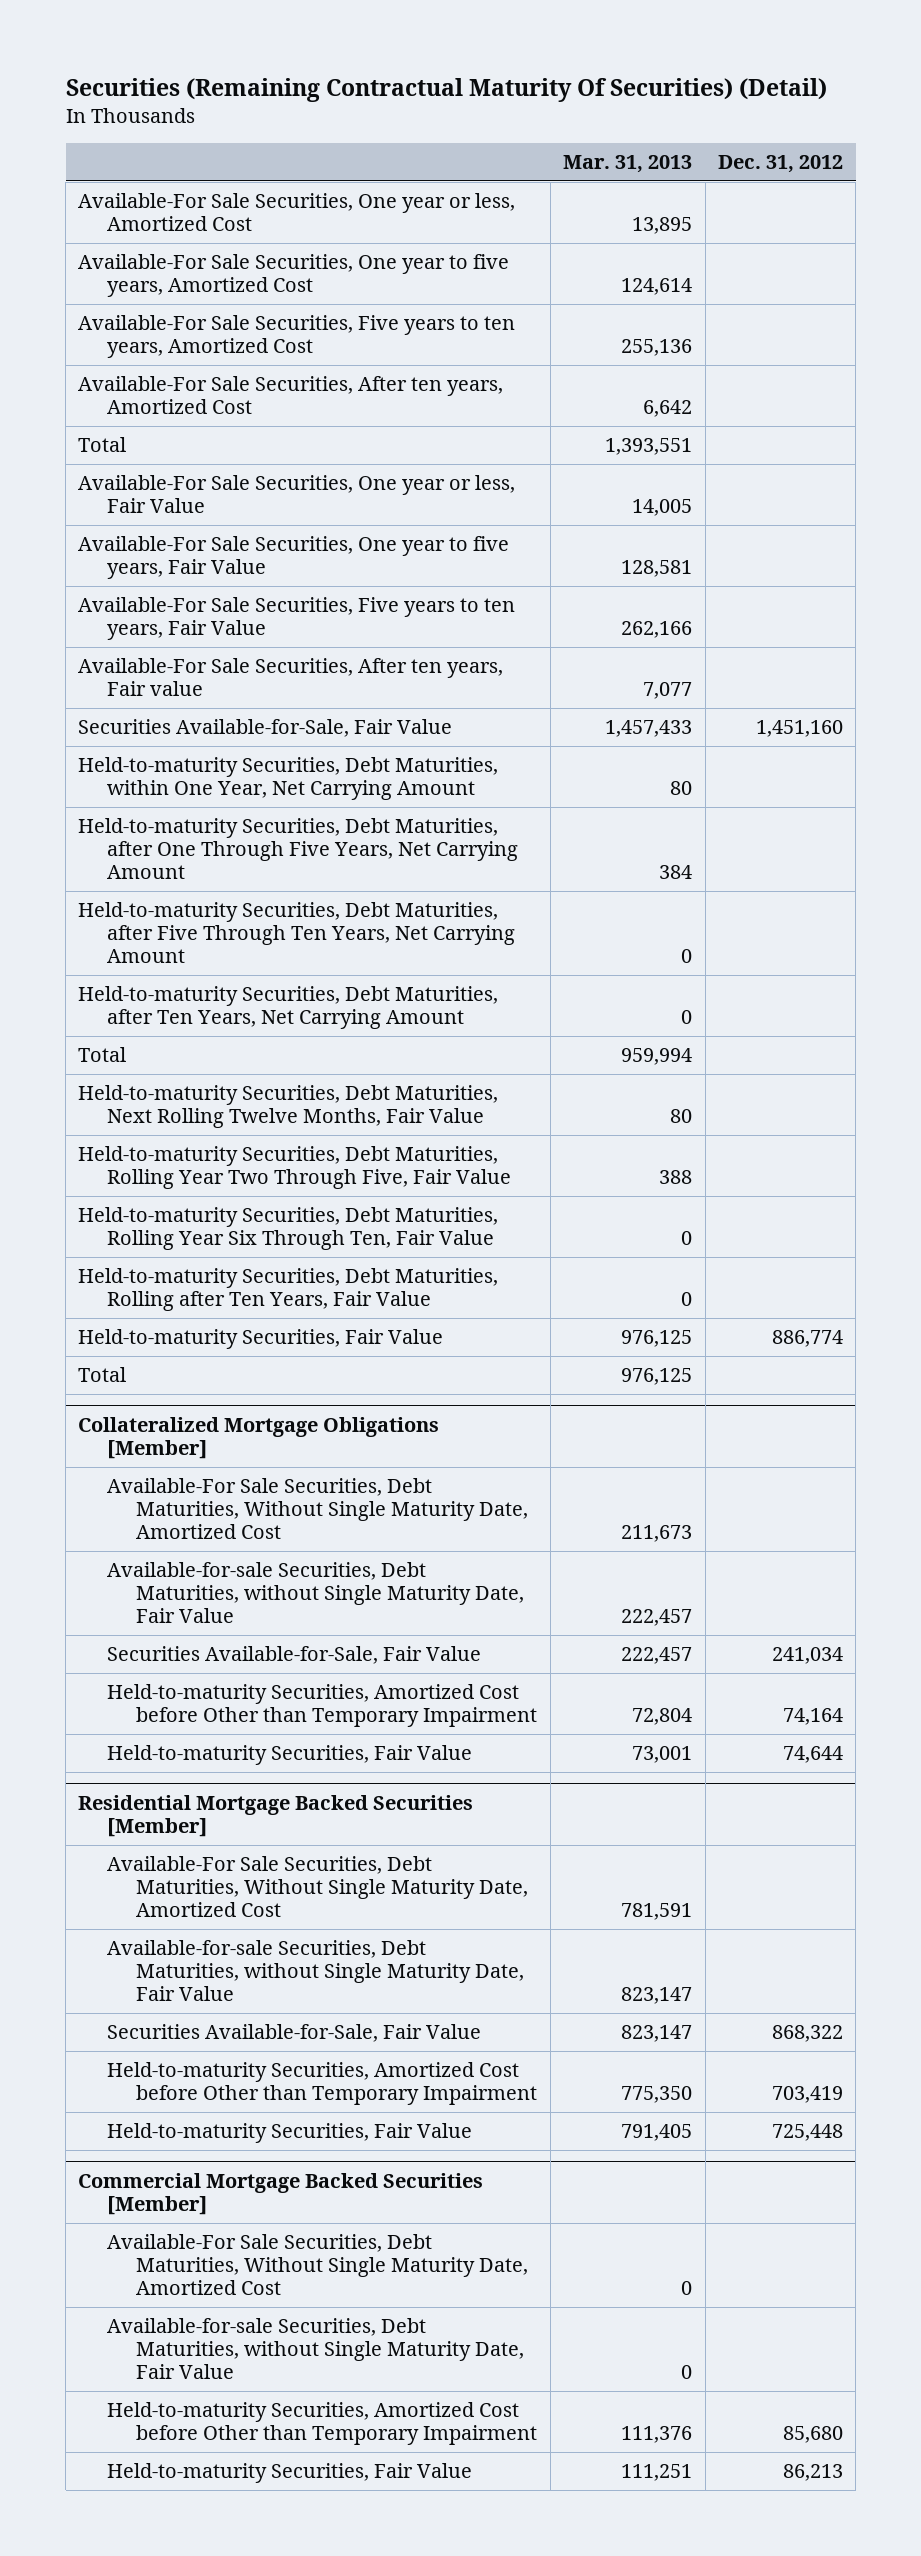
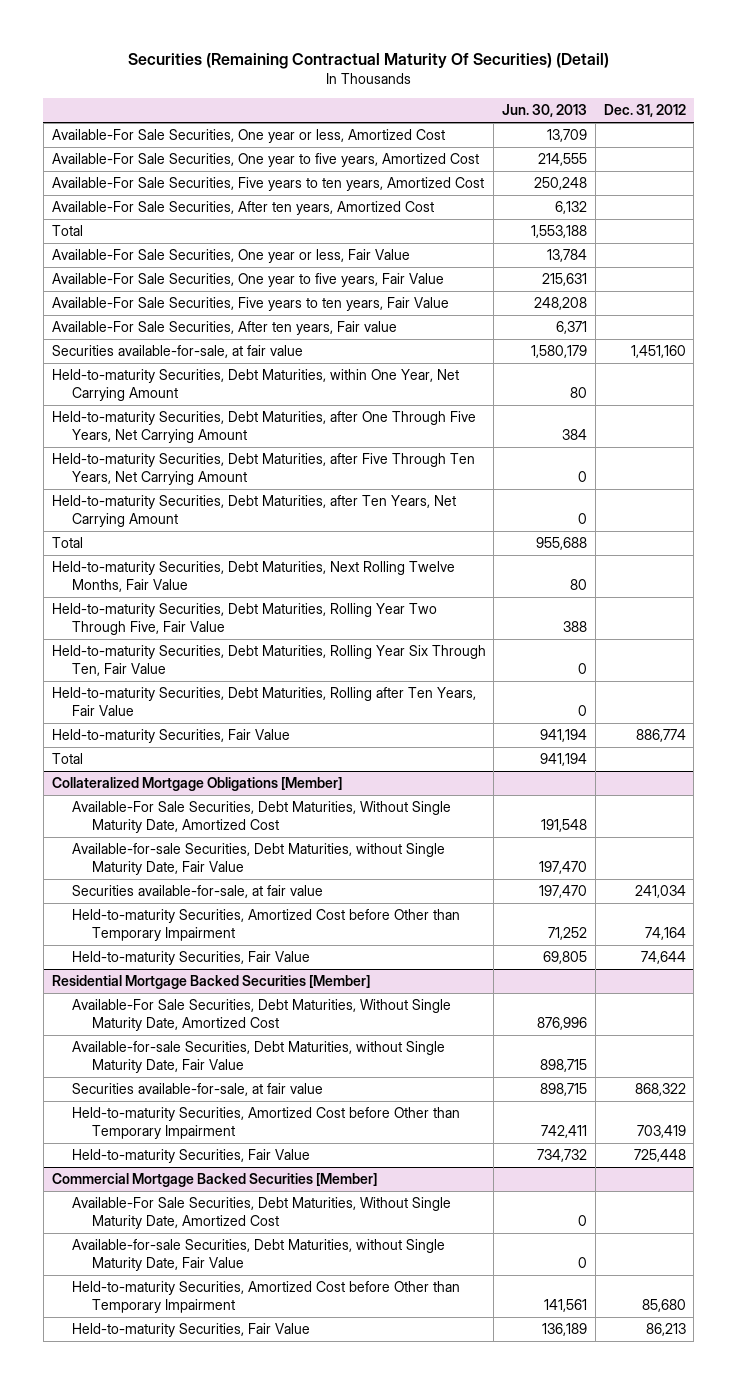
[563,155,693,174] Mar. 31, 2013 -> none
none -> [502,104,588,118] Jun. 30, 2013
[78,719,453,738] Securities Available-for-Sale, Fair Value -> [51,345,303,359] Securities available-for-sale, at fair value
[107,1646,482,1665] Securities Available-for-Sale, Fair Value -> [72,885,324,899] Securities available-for-sale, at fair value
[107,2024,482,2043] Securities Available-for-Sale, Fair Value -> [72,1083,324,1097] Securities available-for-sale, at fair value

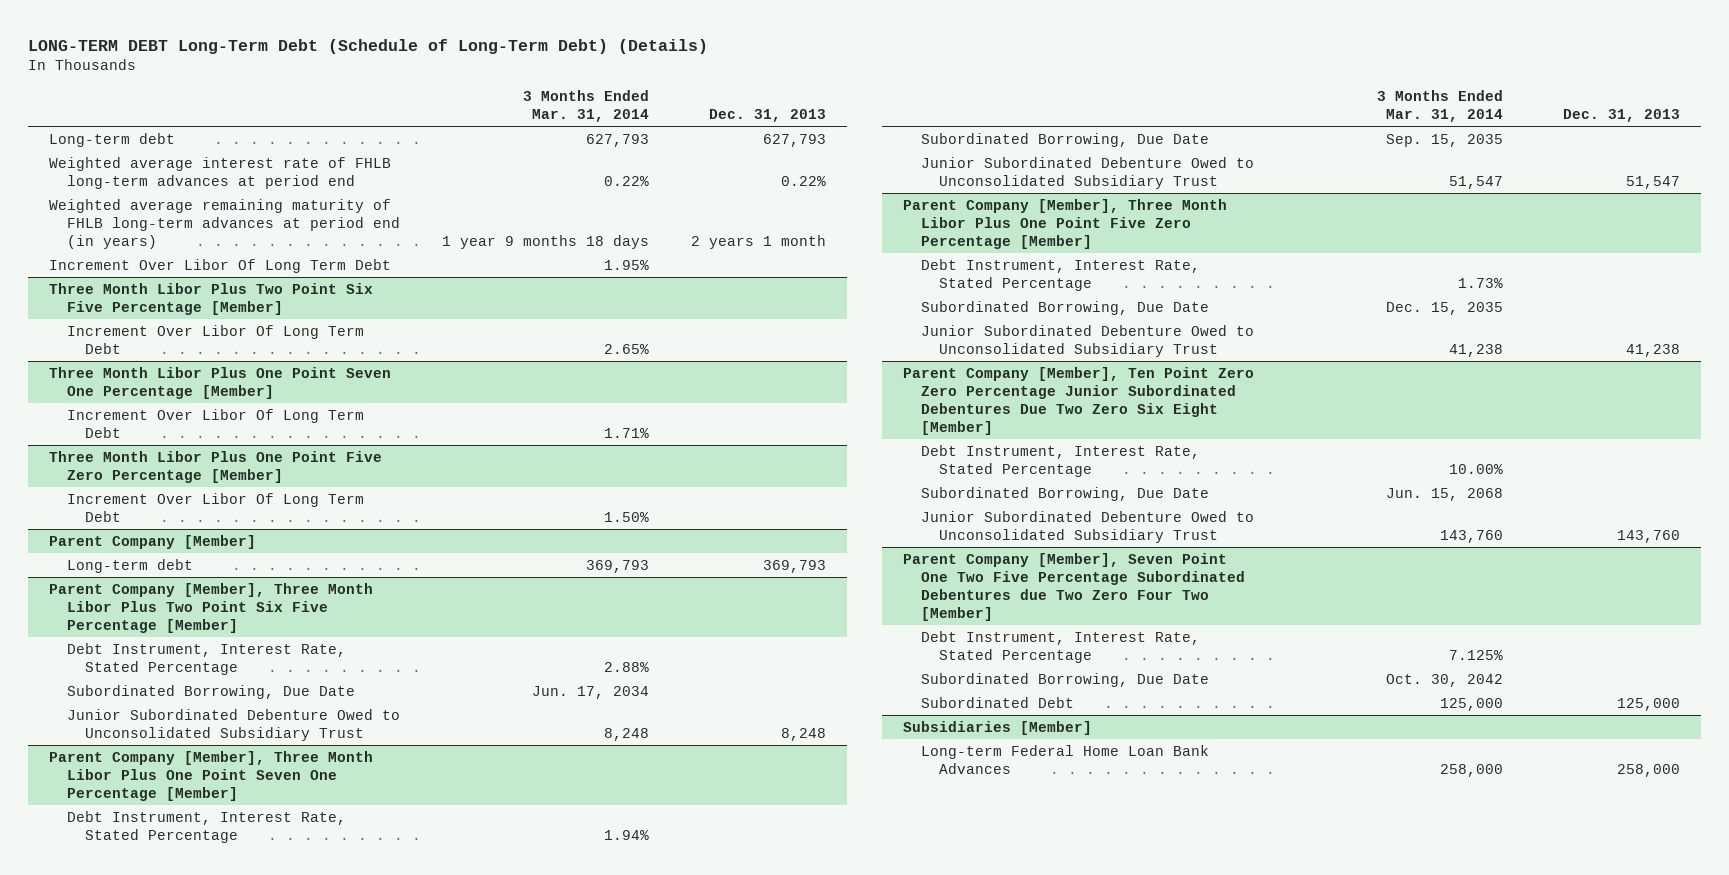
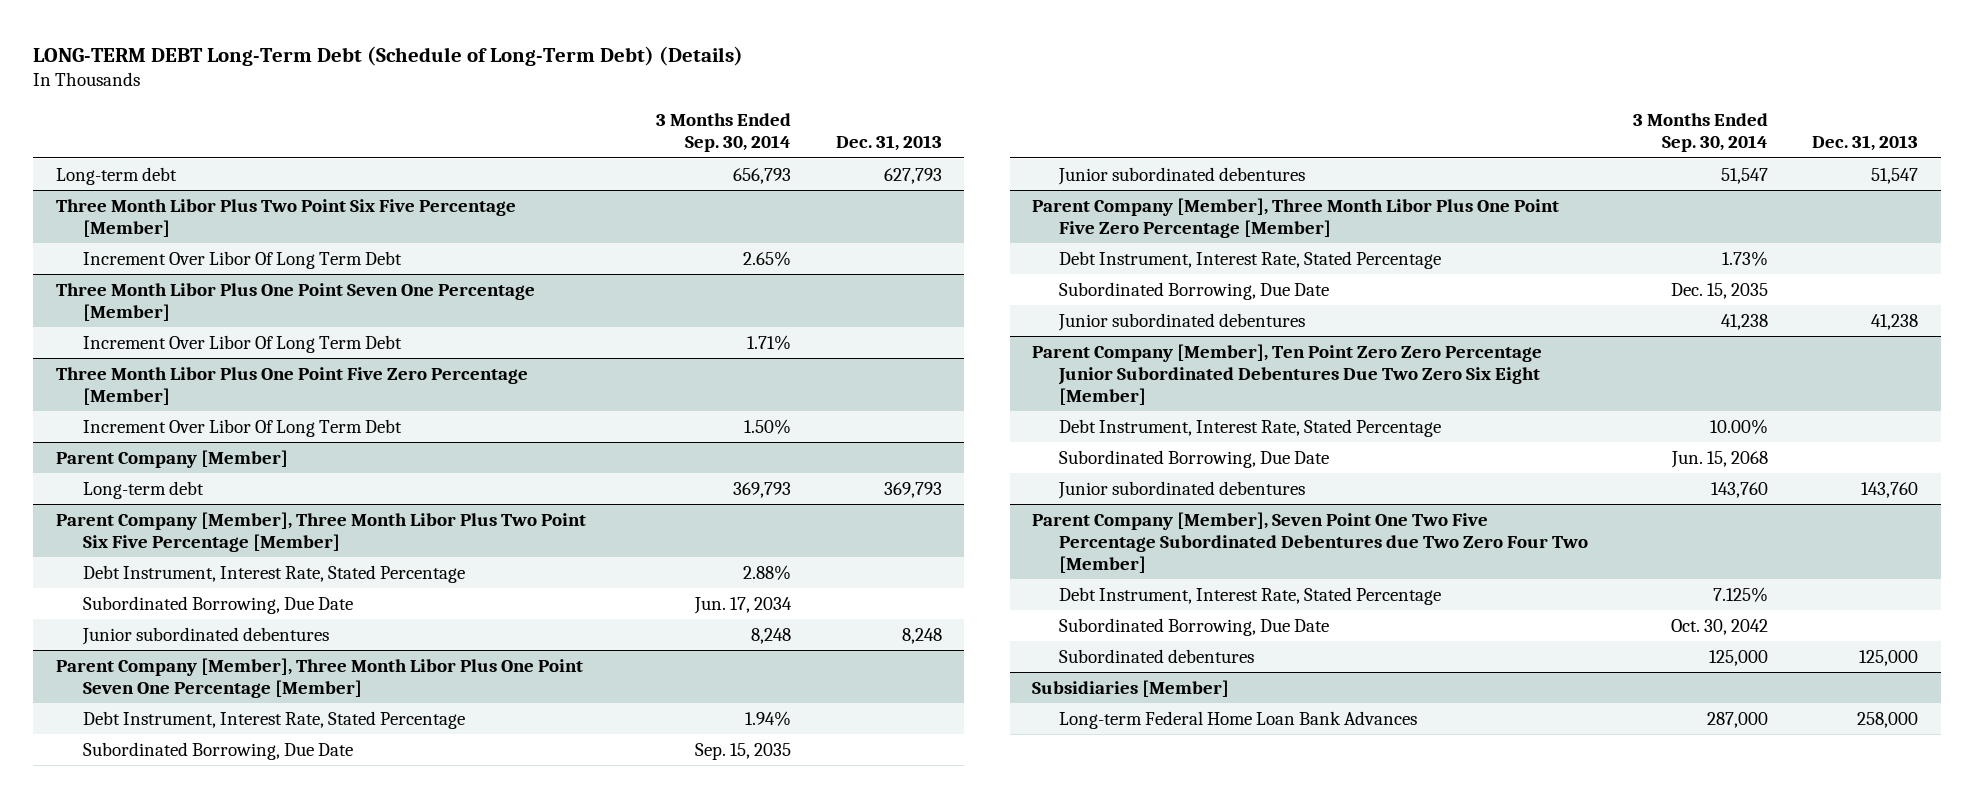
[523,90,650,122] 3 Months Ended Mar. 31, 2014 -> none
none -> [656,113,792,153] 3 Months Ended Sep. 30, 2014
[49,156,392,189] Weighted average interest rate of FHLB long-term advances at period end -> none
[49,198,401,249] Weighted average remaining maturity of FHLB long-term advances at period end (in years) -> none
[49,258,392,273] Increment Over Libor Of Long Term Debt -> none
[67,708,401,741] Junior Subordinated Debenture Owed to Unconsolidated Subsidiary Trust -> [81,626,329,645] Junior subordinated debentures
[921,156,1255,189] Junior Subordinated Debenture Owed to Unconsolidated Subsidiary Trust -> [1057,166,1305,185] Junior subordinated debentures
[921,324,1255,357] Junior Subordinated Debenture Owed to Unconsolidated Subsidiary Trust -> [1057,312,1305,331] Junior subordinated debentures
[921,510,1255,543] Junior Subordinated Debenture Owed to Unconsolidated Subsidiary Trust -> [1057,480,1305,499] Junior subordinated debentures
[921,696,1075,708] Subordinated Debt -> [1058,648,1254,663] Subordinated debentures

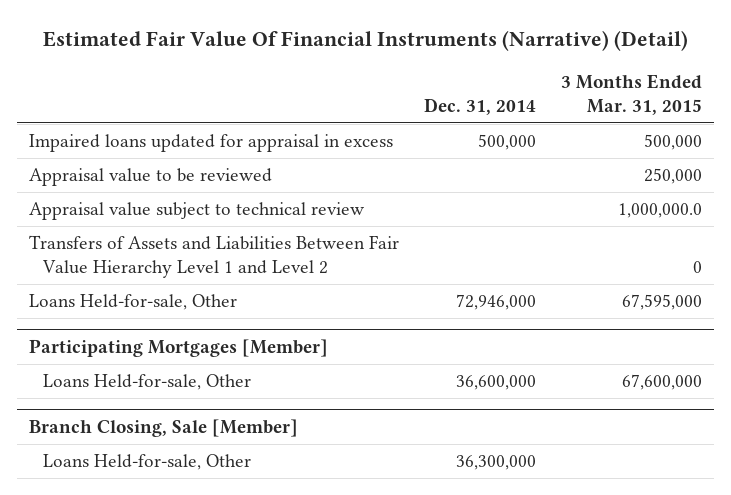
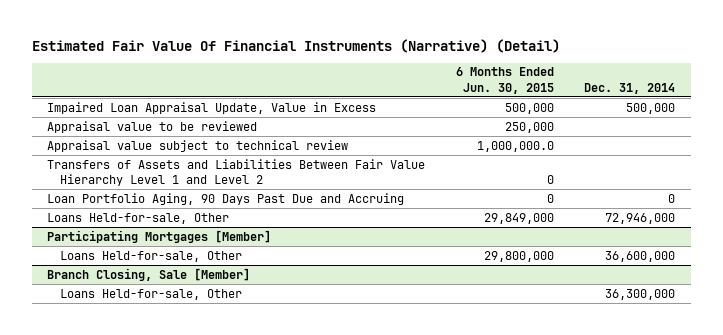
[561,74,703,115] 3 Months Ended Mar. 31, 2015 -> none
none -> [455,67,554,94] 6 Months Ended Jun. 30, 2015
[29,134,394,153] Impaired loans updated for appraisal in excess -> [47,101,377,114] Impaired Loan Appraisal Update, Value in Excess
none -> [47,192,405,205] Loan Portfolio Aging, 90 Days Past Due and Accruing

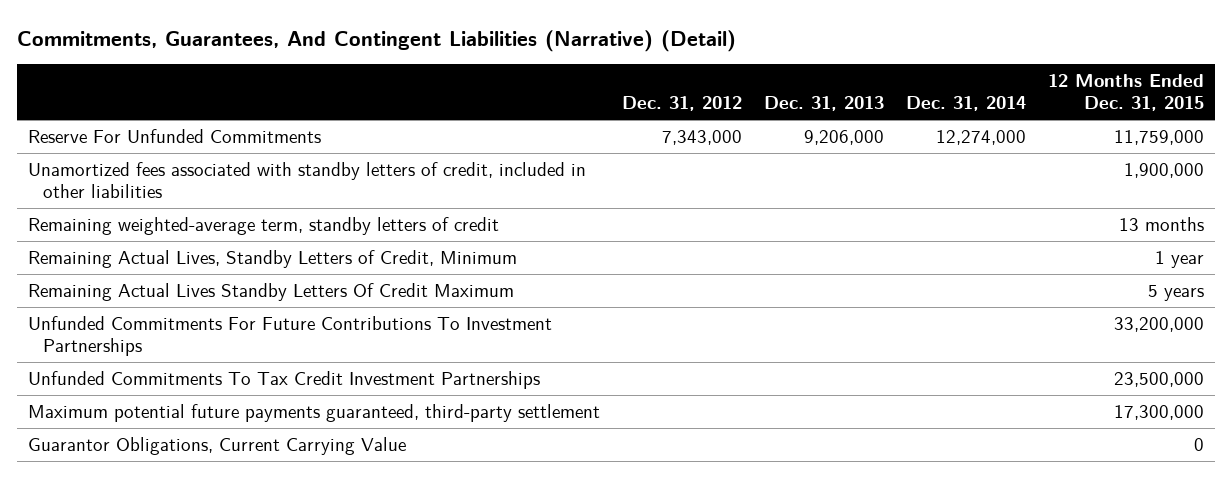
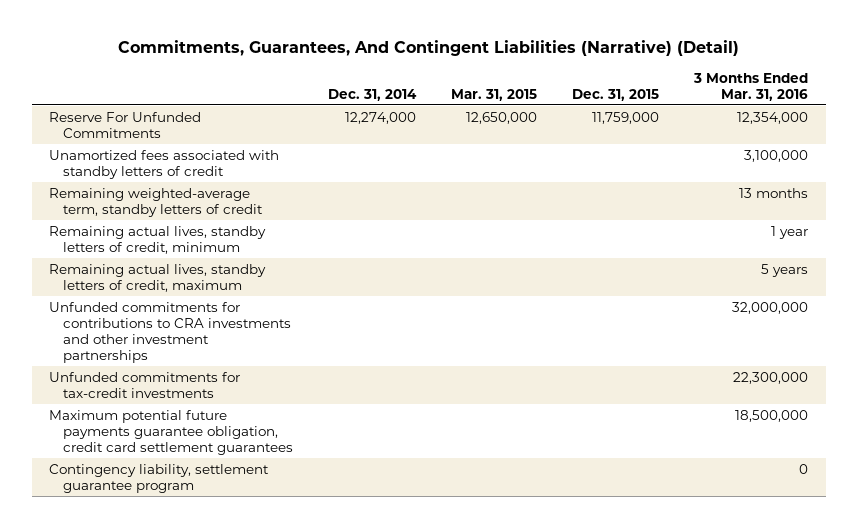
[622,96,743,112] Dec. 31, 2012 -> none
[763,96,884,112] Dec. 31, 2013 -> none
[1047,74,1204,112] 12 Months Ended Dec. 31, 2015 -> none
none -> [451,88,538,101] Mar. 31, 2015
none -> [572,88,660,101] Dec. 31, 2015
none -> [693,72,809,101] 3 Months Ended Mar. 31, 2016
[28,161,587,199] Unamortized fees associated with standby letters of credit, included in other liabilities -> [49,149,280,179] Unamortized fees associated with standby letters of credit
[28,249,518,268] Remaining Actual Lives, Standby Letters of Credit, Minimum -> [49,225,267,254] Remaining actual lives, standby letters of credit, minimum
[28,282,515,301] Remaining Actual Lives Standby Letters Of Credit Maximum -> [49,263,267,292] Remaining actual lives, standby letters of credit, maximum
[28,315,553,357] Unfunded Commitments For Future Contributions To Investment Partnerships -> [49,301,292,364] Unfunded commitments for contributions to CRA investments and other investment partnerships
[28,370,541,389] Unfunded Commitments To Tax Credit Investment Partnerships -> [49,371,241,398] Unfunded commitments for tax-credit investments
[28,403,601,422] Maximum potential future payments guaranteed, third-party settlement -> [49,409,294,455] Maximum potential future payments guarantee obligation, credit card settlement guarantees
[28,436,407,455] Guarantor Obligations, Current Carrying Value -> [49,463,270,493] Contingency liability, settlement guarantee program

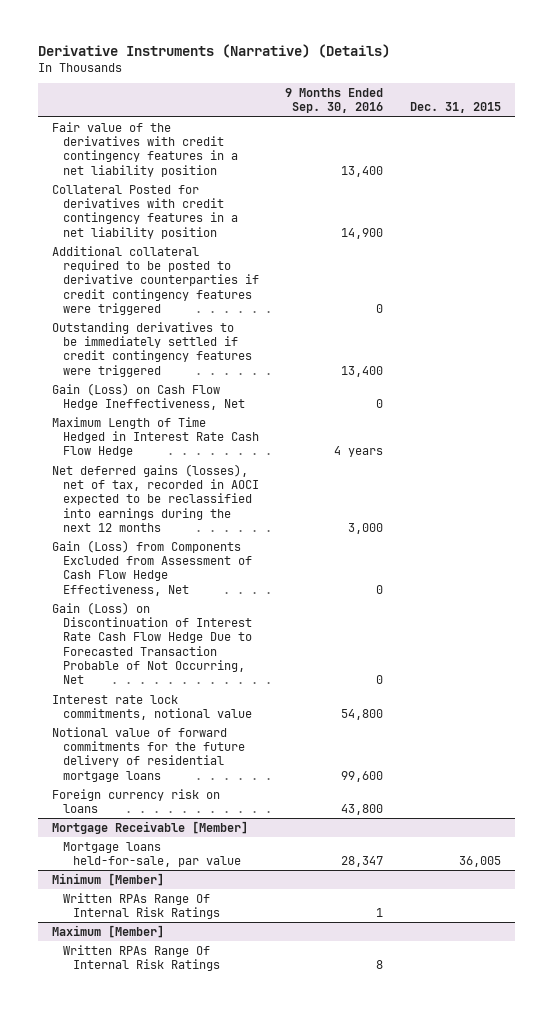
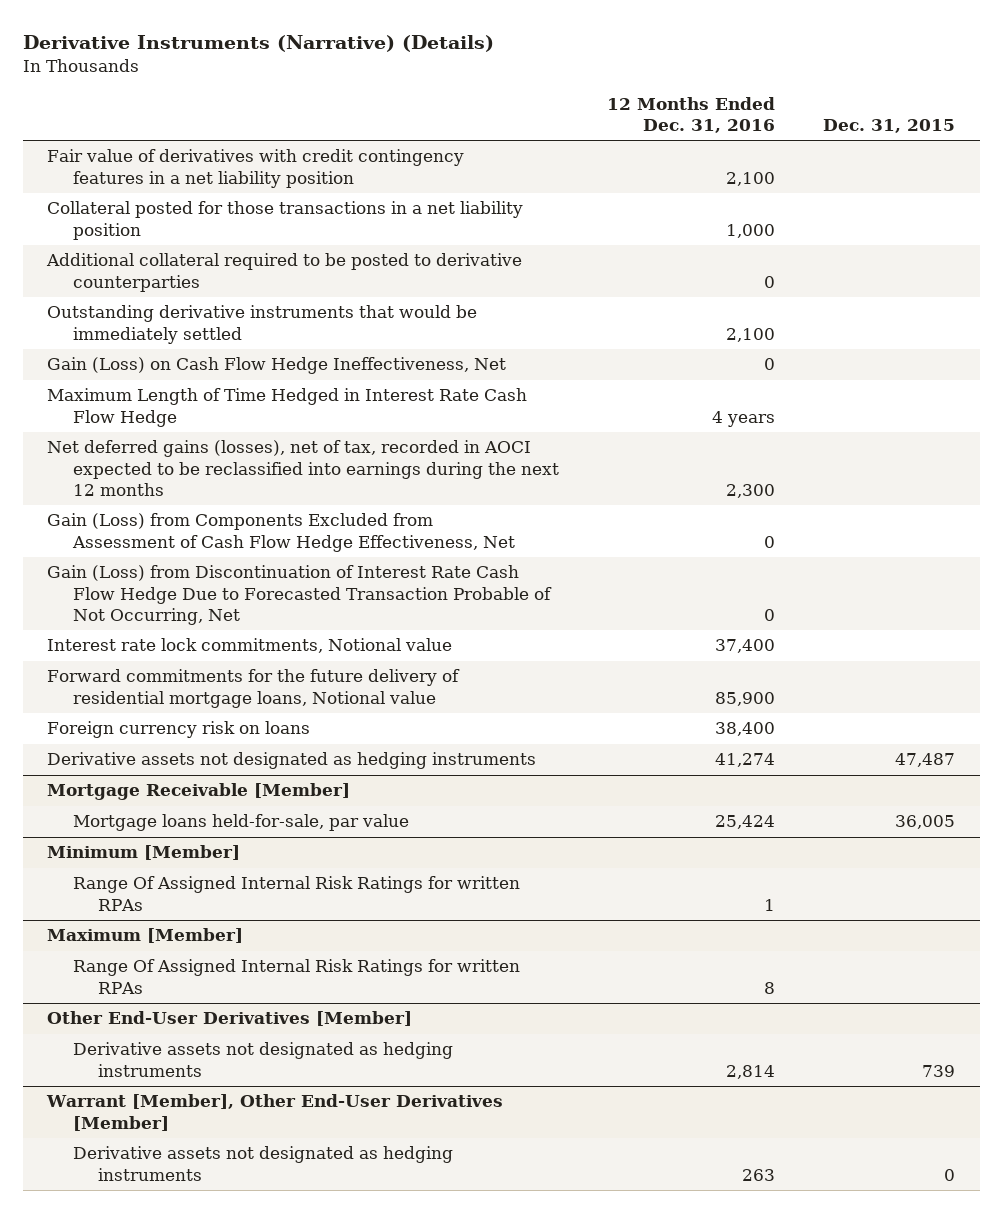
[285,88,384,114] 9 Months Ended Sep. 30, 2016 -> none
none -> [607,96,776,134] 12 Months Ended Dec. 31, 2016
[51,121,238,177] Fair value of the derivatives with credit contingency features in a net liability position -> [47,149,465,188] Fair value of derivatives with credit contingency features in a net liability position
[51,184,238,239] Collateral Posted for derivatives with credit contingency features in a net liability position -> [47,201,524,240] Collateral posted for those transactions in a net liability position
[51,245,259,315] Additional collateral required to be posted to derivative counterparties if credit contingency features were triggered -> [46,253,523,292] Additional collateral required to be posted to derivative counterparties
[51,321,252,377] Outstanding derivatives to be immediately settled if credit contingency features were triggered -> [47,305,478,344] Outstanding derivative instruments that would be immediately settled
[51,601,252,685] Gain (Loss) on Discontinuation of Interest Rate Cash Flow Hedge Due to Forecasted Transaction Probable of Not Occurring, Net -> [47,565,552,625] Gain (Loss) from Discontinuation of Interest Rate Cash Flow Hedge Due to Forecasted Transaction Probable of Not Occurring, Net
[51,694,252,721] Interest rate lock commitments, notional value -> [47,638,453,654] Interest rate lock commitments, Notional value
[51,726,245,782] Notional value of forward commitments for the future delivery of residential mortgage loans -> [47,669,461,708] Forward commitments for the future delivery of residential mortgage loans, Notional value
none -> [47,752,537,770] Derivative assets not designated as hedging instruments
[62,892,221,920] Written RPAs Range Of Internal Risk Ratings -> [72,876,520,911] Range Of Assigned Internal Risk Ratings for written RPAs
[62,944,221,972] Written RPAs Range Of Internal Risk Ratings -> [72,959,520,994] Range Of Assigned Internal Risk Ratings for written RPAs
none -> [47,1011,413,1027] Other End-User Derivatives [Member]
none -> [72,1042,453,1077] Derivative assets not designated as hedging instruments
none -> [46,1094,504,1131] Warrant [Member], Other End-User Derivatives [Member]
none -> [72,1146,453,1181] Derivative assets not designated as hedging instruments

